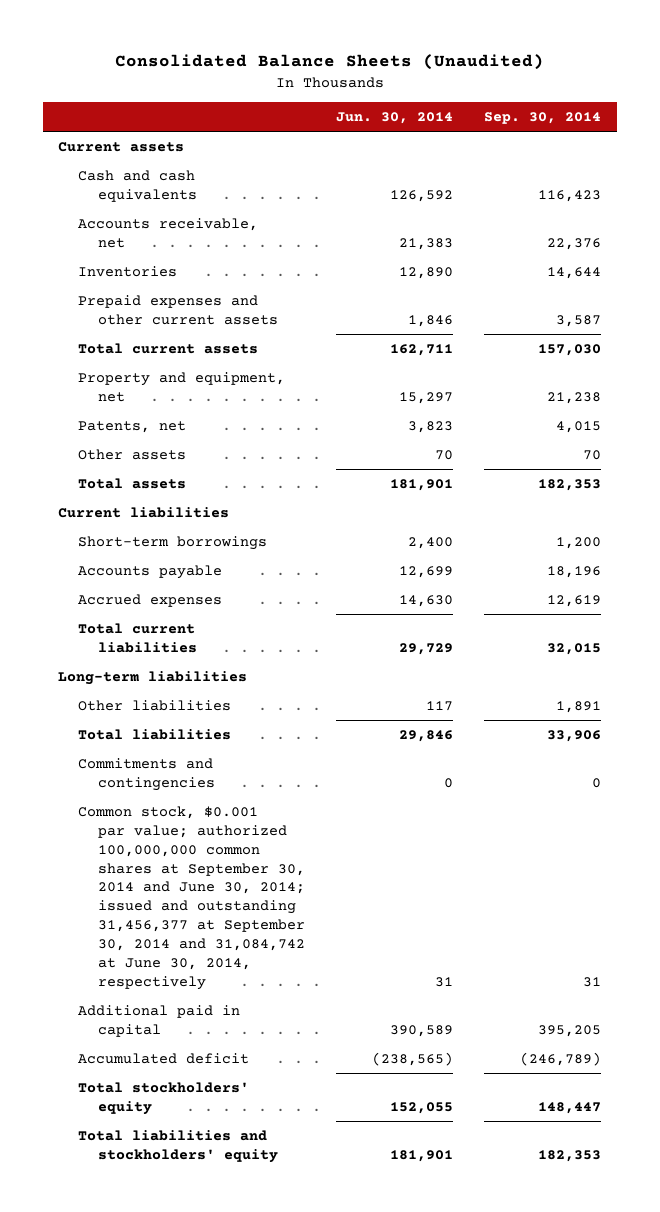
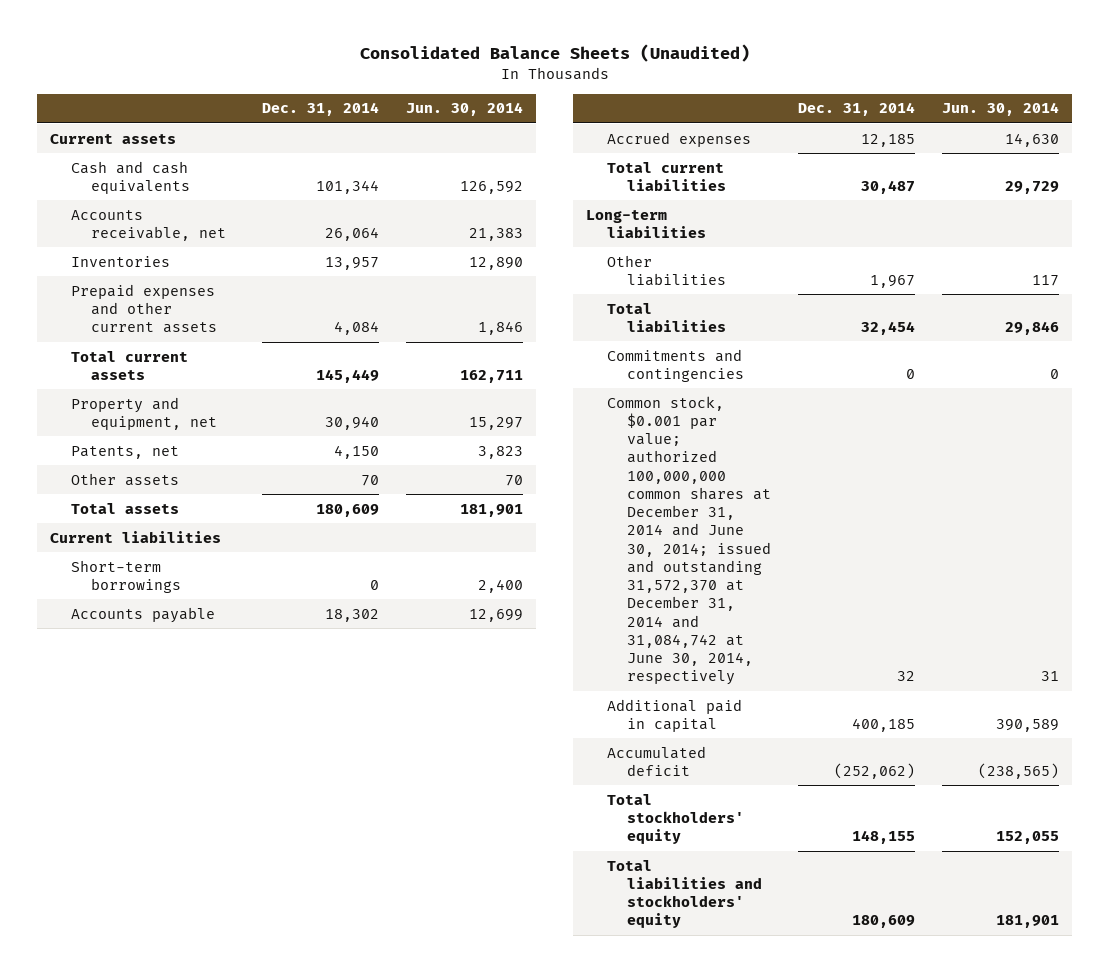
[484,111,602,124] Sep. 30, 2014 -> none
none -> [261,102,379,117] Dec. 31, 2014
[78,806,306,990] Common stock, $0.001 par value; authorized 100,000,000 common shares at September 30, 2014 and June 30, 2014; issued and outstanding 31,456,377 at September 30, 2014 and 31,084,742 at June 30, 2014, respectively -> [606,395,772,686] Common stock, $0.001 par value; authorized 100,000,000 common shares at December 31, 2014 and June 30, 2014; issued and outstanding 31,572,370 at December 31, 2014 and 31,084,742 at June 30, 2014, respectively

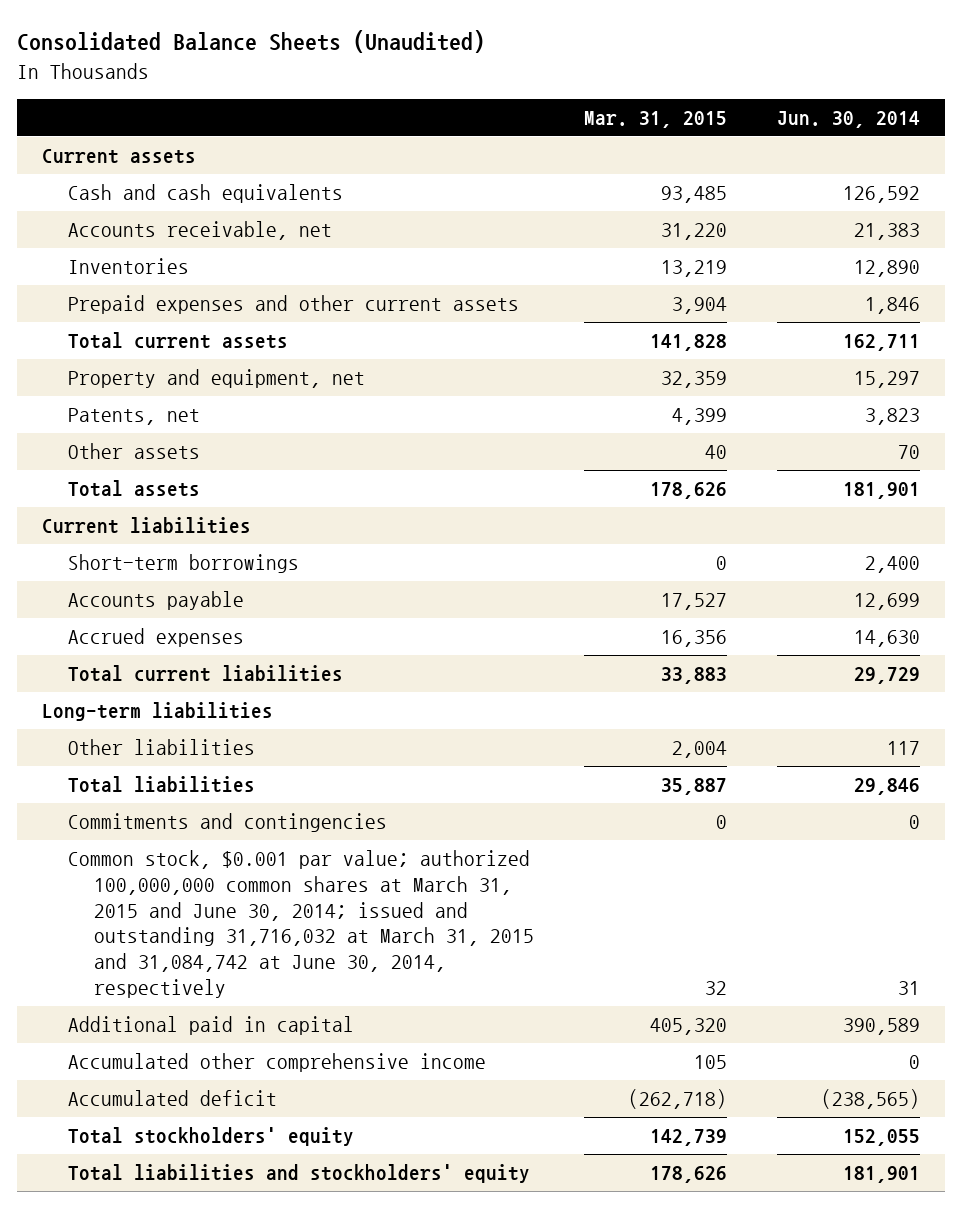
[261,102,379,117] Dec. 31, 2014 -> none
none -> [583,110,727,128] Mar. 31, 2015
[606,395,772,686] Common stock, $0.001 par value; authorized 100,000,000 common shares at December 31, 2014 and June 30, 2014; issued and outstanding 31,572,370 at December 31, 2014 and 31,084,742 at June 30, 2014, respectively -> [67,850,534,998] Common stock, $0.001 par value; authorized 100,000,000 common shares at March 31, 2015 and June 30, 2014; issued and outstanding 31,716,032 at March 31, 2015 and 31,084,742 at June 30, 2014, respectively
none -> [67,1053,486,1073] Accumulated other comprehensive income

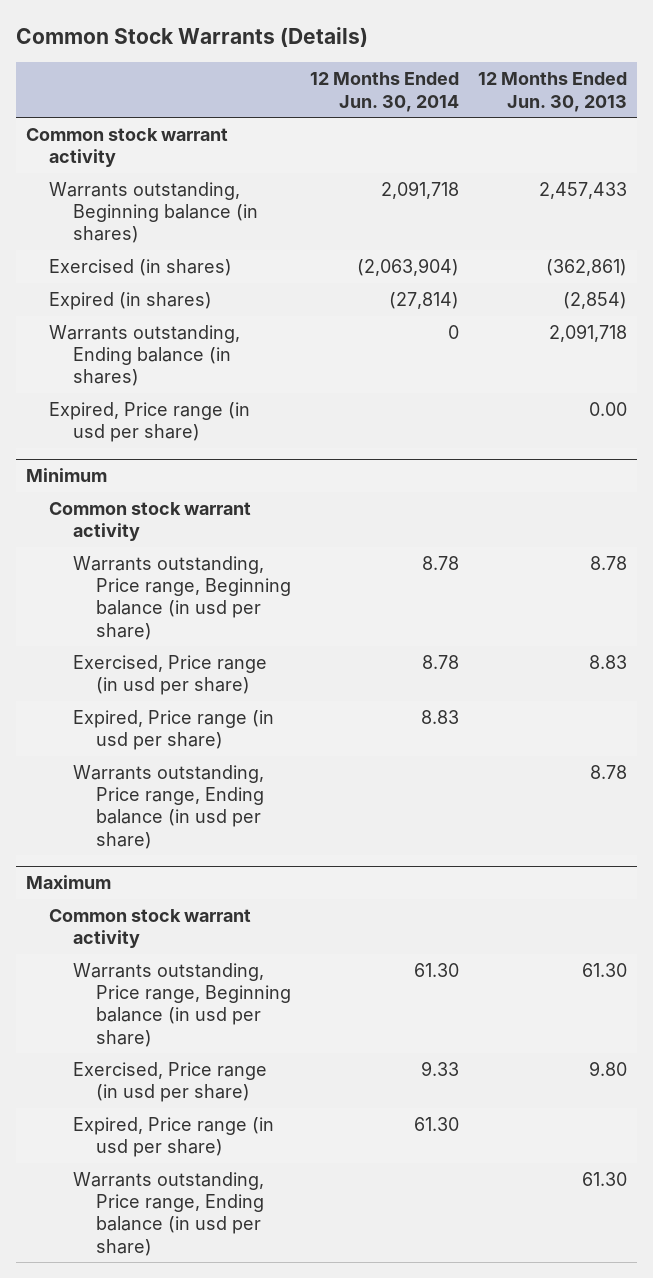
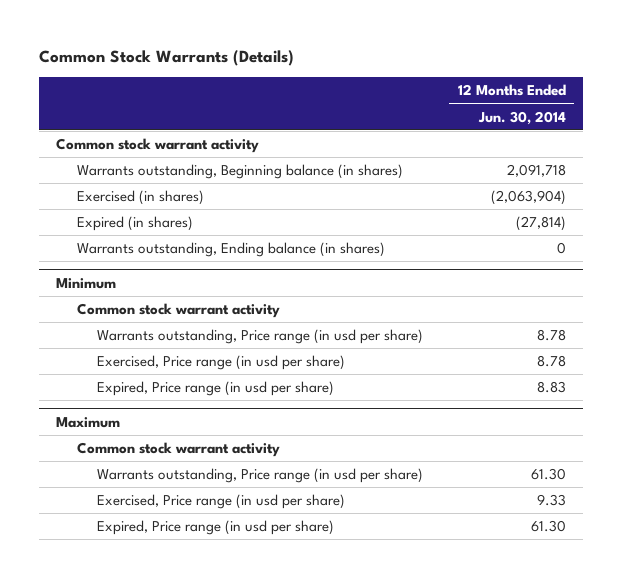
[478,72,628,112] 12 Months Ended Jun. 30, 2013 -> none
[49,402,251,443] Expired, Price range (in usd per share) -> none
[72,556,292,640] Warrants outstanding, Price range, Beginning balance (in usd per share) -> [97,329,424,345] Warrants outstanding, Price range (in usd per share)
[72,765,265,849] Warrants outstanding, Price range, Ending balance (in usd per share) -> none
[72,963,292,1047] Warrants outstanding, Price range, Beginning balance (in usd per share) -> [97,468,424,484] Warrants outstanding, Price range (in usd per share)
[72,1172,265,1256] Warrants outstanding, Price range, Ending balance (in usd per share) -> none

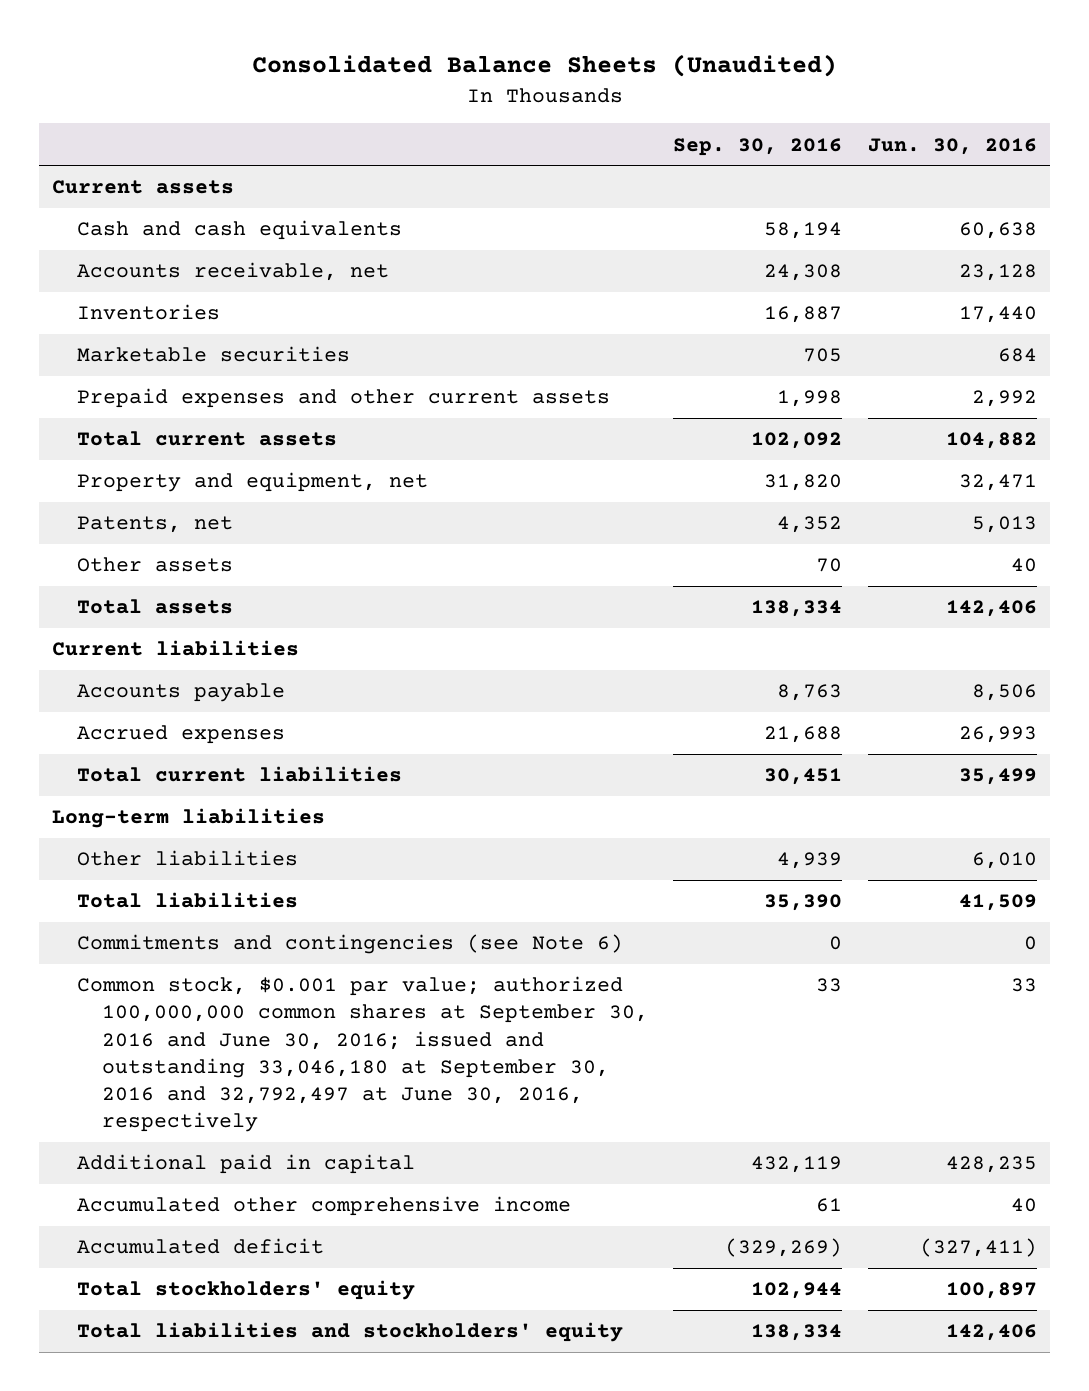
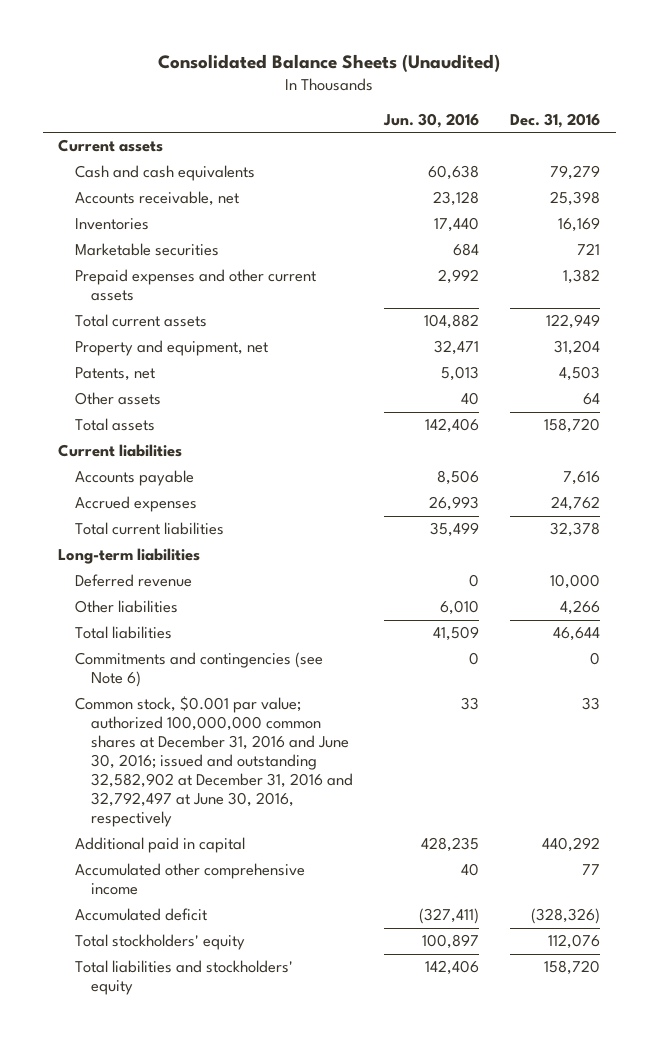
[673,137,843,156] Sep. 30, 2016 -> none
none -> [510,112,601,128] Dec. 31, 2016
none -> [74,574,192,588] Deferred revenue
[76,976,648,1132] Common stock, $0.001 par value; authorized 100,000,000 common shares at September 30, 2016 and June 30, 2016; issued and outstanding 33,046,180 at September 30, 2016 and 32,792,497 at June 30, 2016, respectively -> [74,696,354,828] Common stock, $0.001 par value; authorized 100,000,000 common shares at December 31, 2016 and June 30, 2016; issued and outstanding 32,582,902 at December 31, 2016 and 32,792,497 at June 30, 2016, respectively

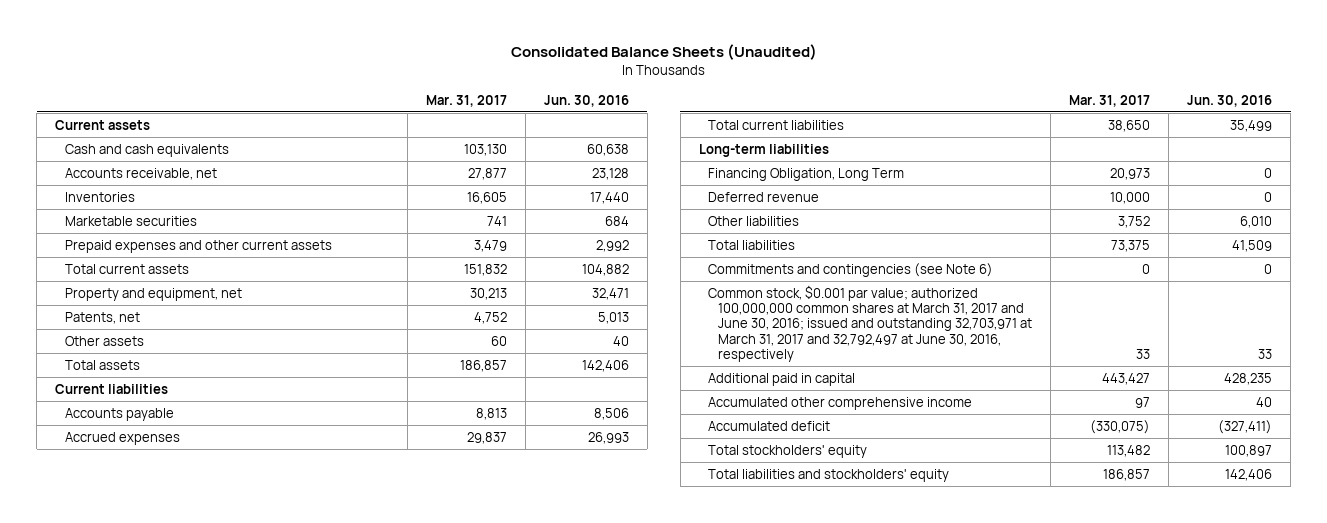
[510,112,601,128] Dec. 31, 2016 -> none
none -> [426,94,508,107] Mar. 31, 2017
none -> [708,167,905,181] Financing Obligation, Long Term
[74,696,354,828] Common stock, $0.001 par value; authorized 100,000,000 common shares at December 31, 2016 and June 30, 2016; issued and outstanding 32,582,902 at December 31, 2016 and 32,792,497 at June 30, 2016, respectively -> [708,284,1033,363] Common stock, $0.001 par value; authorized 100,000,000 common shares at March 31, 2017 and June 30, 2016; issued and outstanding 32,703,971 at March 31, 2017 and 32,792,497 at June 30, 2016, respectively

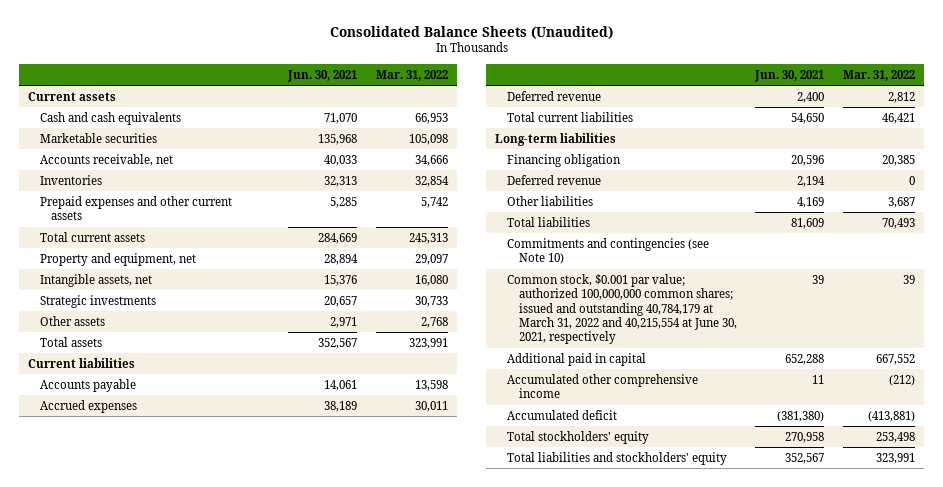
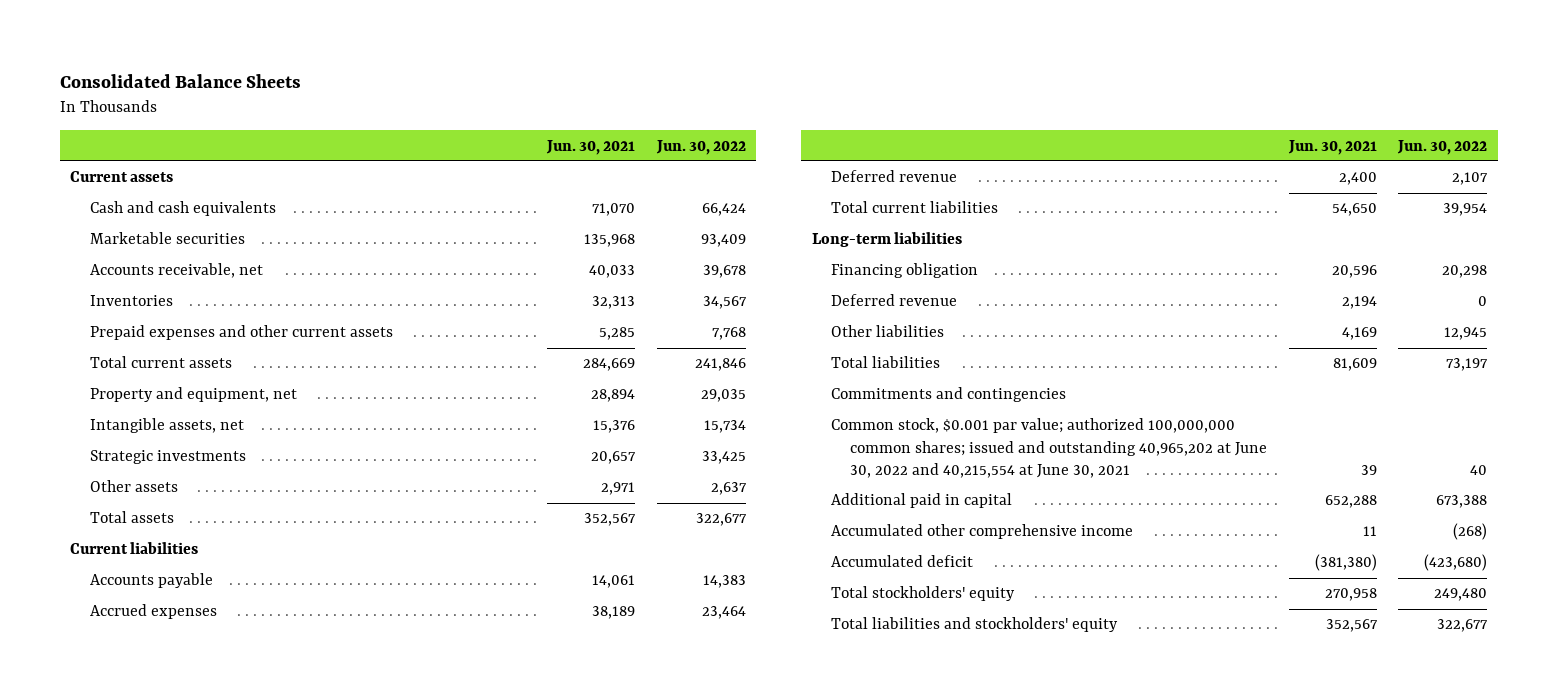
[329,25,613,39] Consolidated Balance Sheets (Unaudited) -> [59,73,301,88] Consolidated Balance Sheets
[375,69,448,81] Mar. 31, 2022 -> none
none -> [655,139,746,155] Jun. 30, 2022
[506,237,709,265] Commitments and contingencies (see Note 10) -> [831,387,1067,403] Commitments and contingencies
[506,273,737,345] Common stock, $0.001 par value; authorized 100,000,000 common shares; issued and outstanding 40,784,179 at March 31, 2022 and 40,215,554 at June 30, 2021, respectively -> [831,418,1268,479] Common stock, $0.001 par value; authorized 100,000,000 common shares; issued and outstanding 40,965,202 at June 30, 2022 and 40,215,554 at June 30, 2021

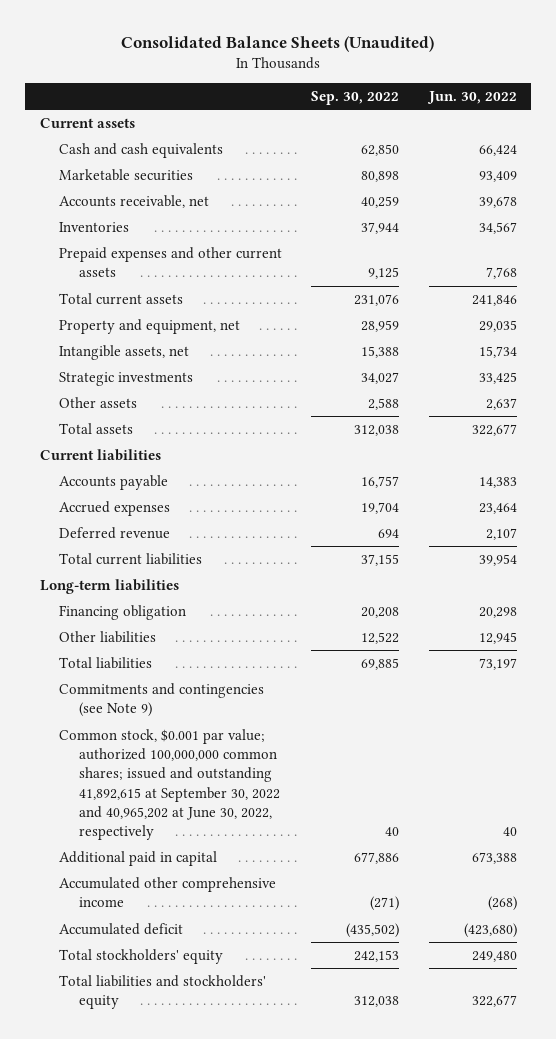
[59,73,301,88] Consolidated Balance Sheets -> [121,35,435,52] Consolidated Balance Sheets (Unaudited)
[546,139,636,155] Jun. 30, 2021 -> none
none -> [311,90,400,105] Sep. 30, 2022
[831,294,958,307] Deferred revenue -> none
[831,387,1067,403] Commitments and contingencies -> [59,683,265,718] Commitments and contingencies (see Note 9)
[831,418,1268,479] Common stock, $0.001 par value; authorized 100,000,000 common shares; issued and outstanding 40,965,202 at June 30, 2022 and 40,215,554 at June 30, 2021 -> [59,729,280,840] Common stock, $0.001 par value; authorized 100,000,000 common shares; issued and outstanding 41,892,615 at September 30, 2022 and 40,965,202 at June 30, 2022, respectively

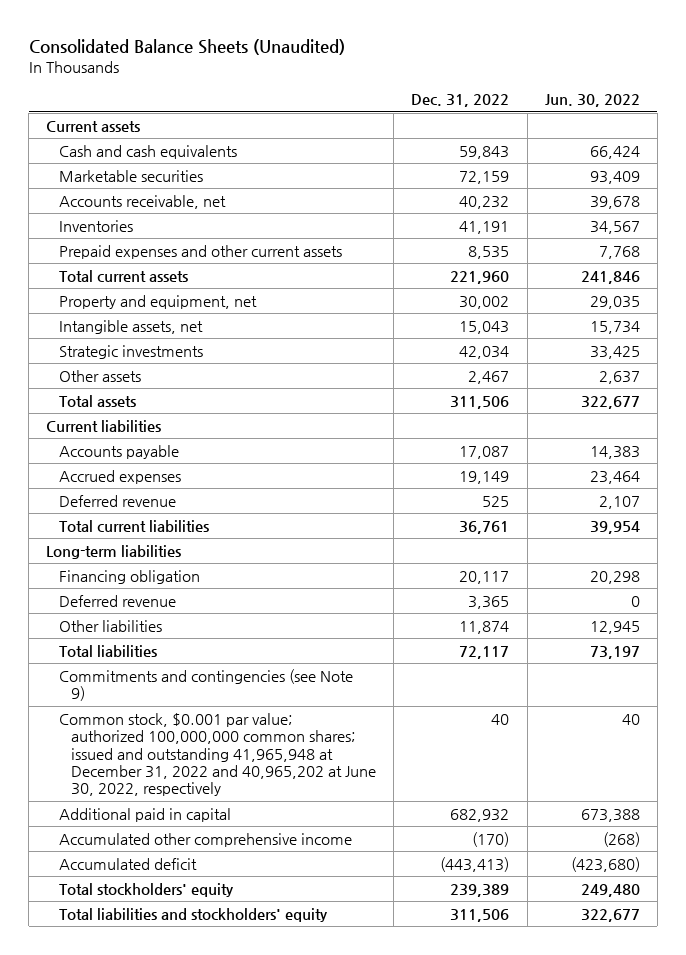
[311,90,400,105] Sep. 30, 2022 -> none
none -> [411,94,510,108] Dec. 31, 2022
none -> [58,594,176,607] Deferred revenue
[59,729,280,840] Common stock, $0.001 par value; authorized 100,000,000 common shares; issued and outstanding 41,892,615 at September 30, 2022 and 40,965,202 at June 30, 2022, respectively -> [58,712,377,797] Common stock, $0.001 par value; authorized 100,000,000 common shares; issued and outstanding 41,965,948 at December 31, 2022 and 40,965,202 at June 30, 2022, respectively

